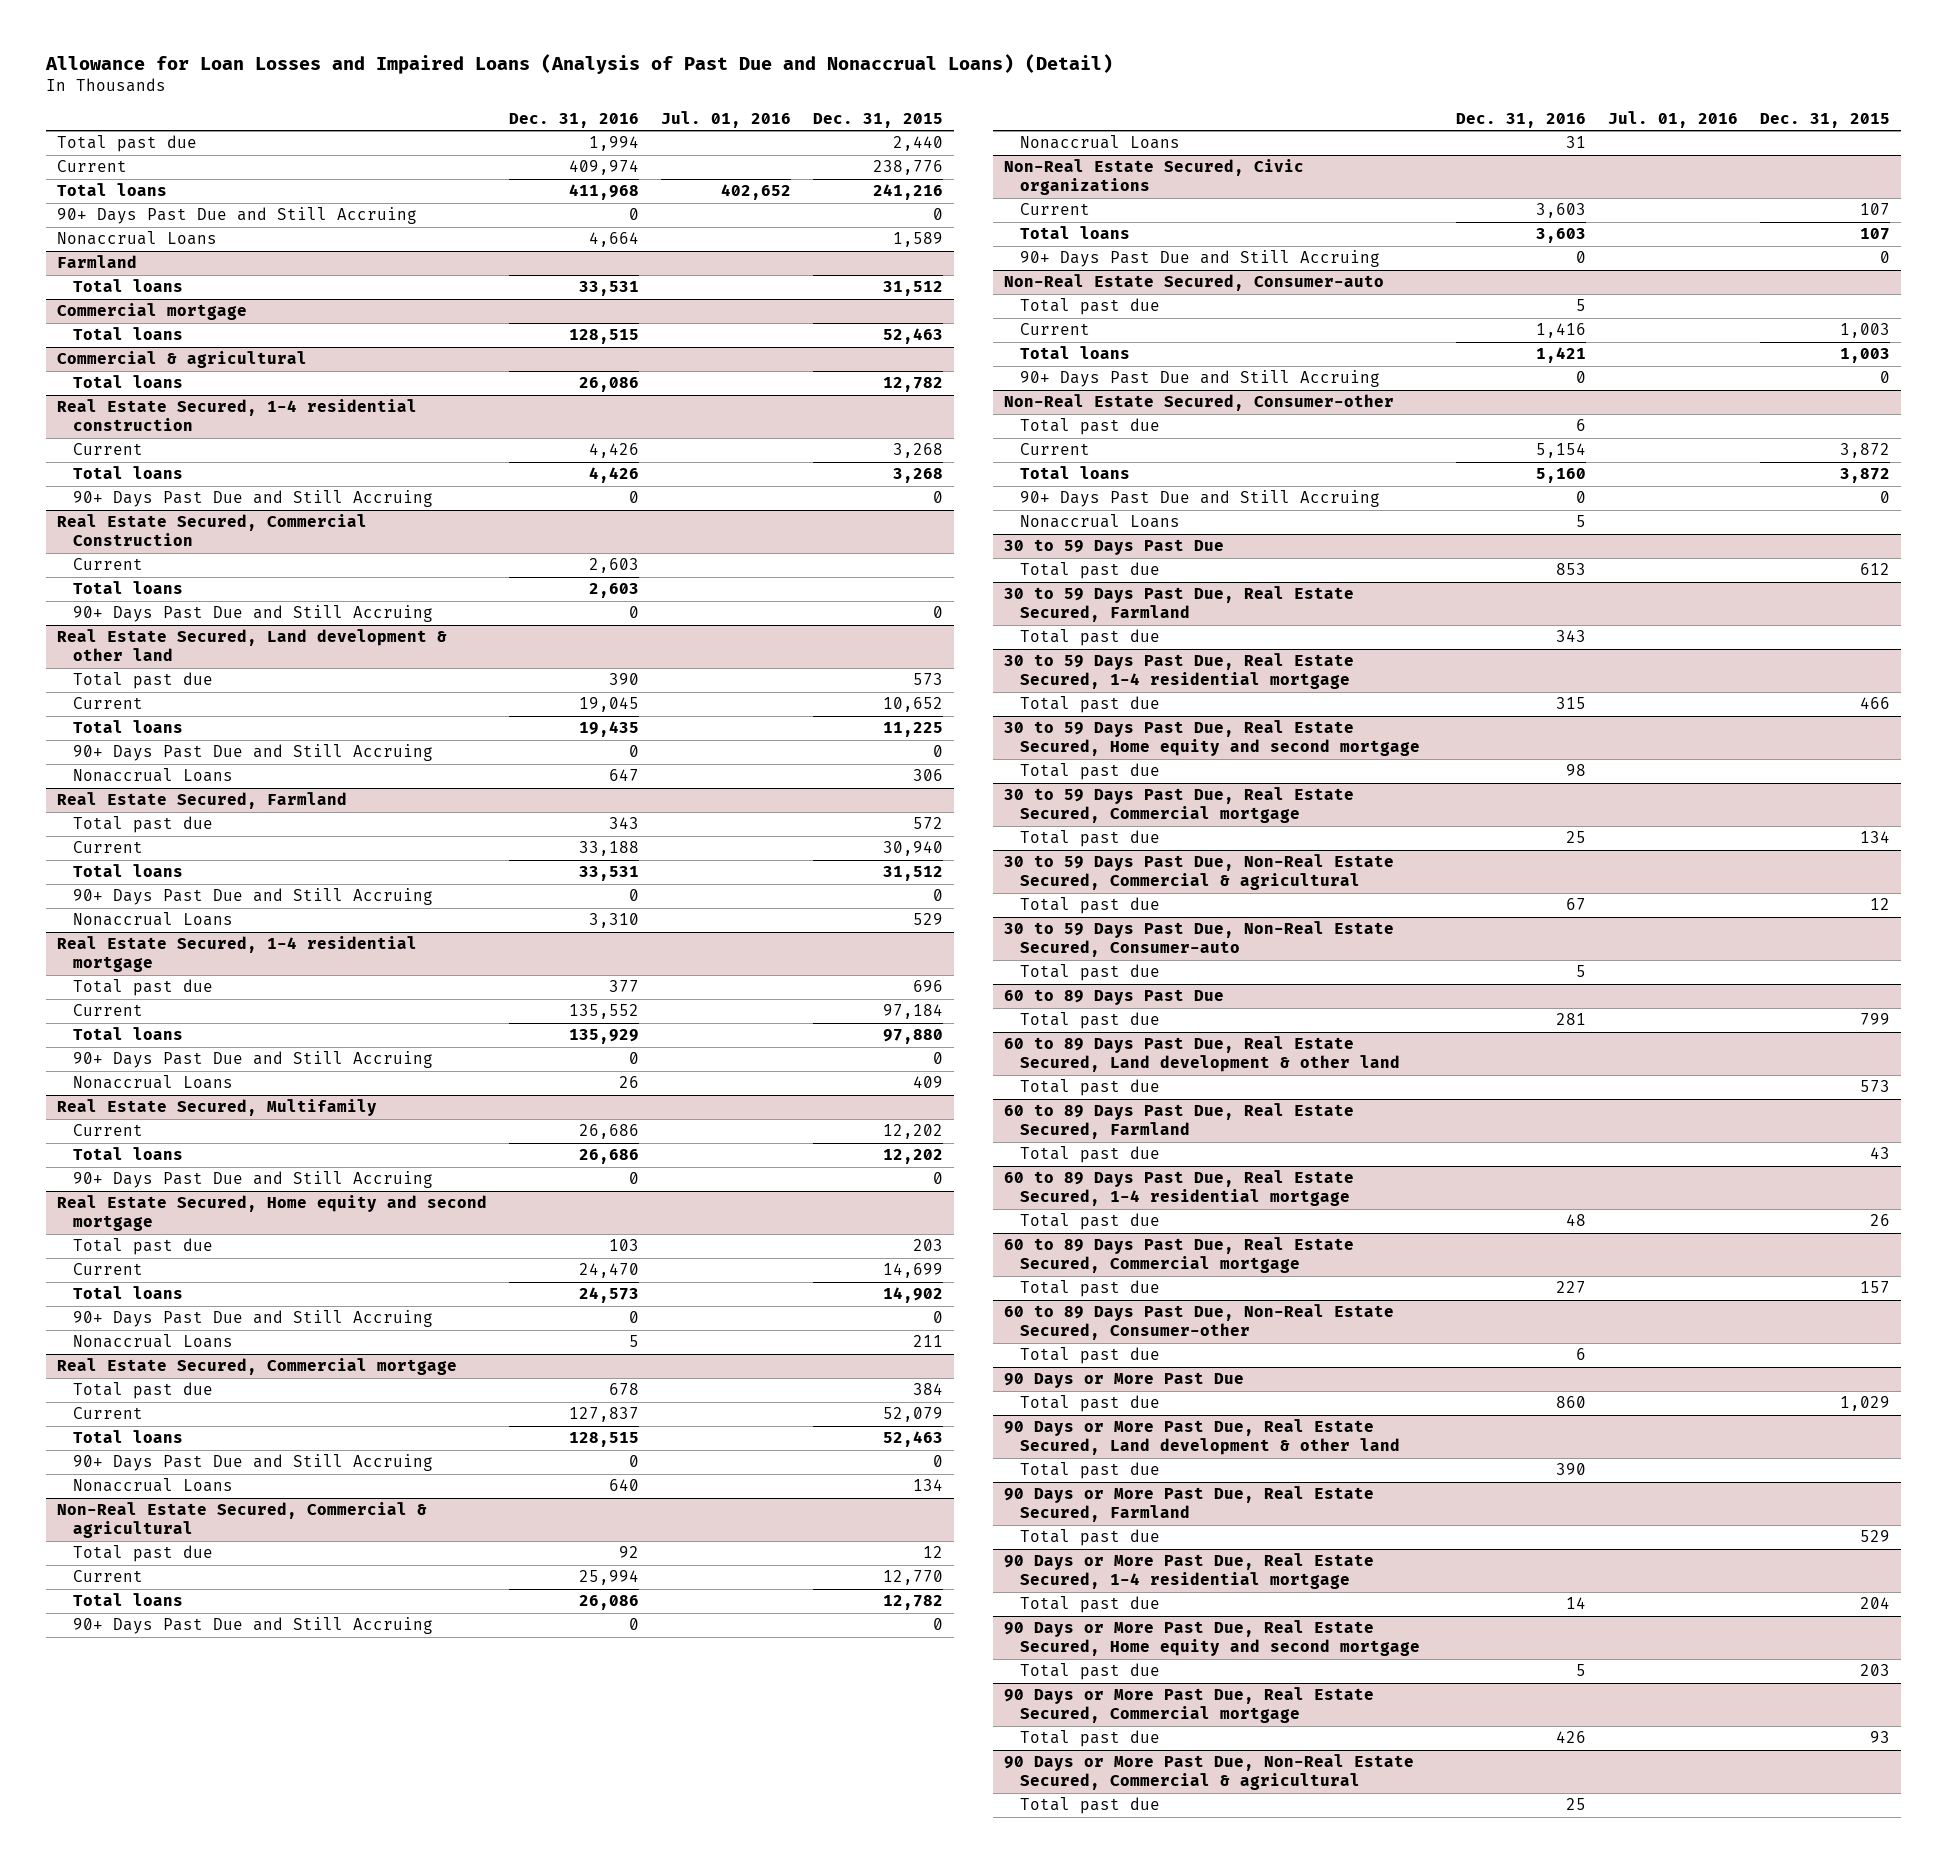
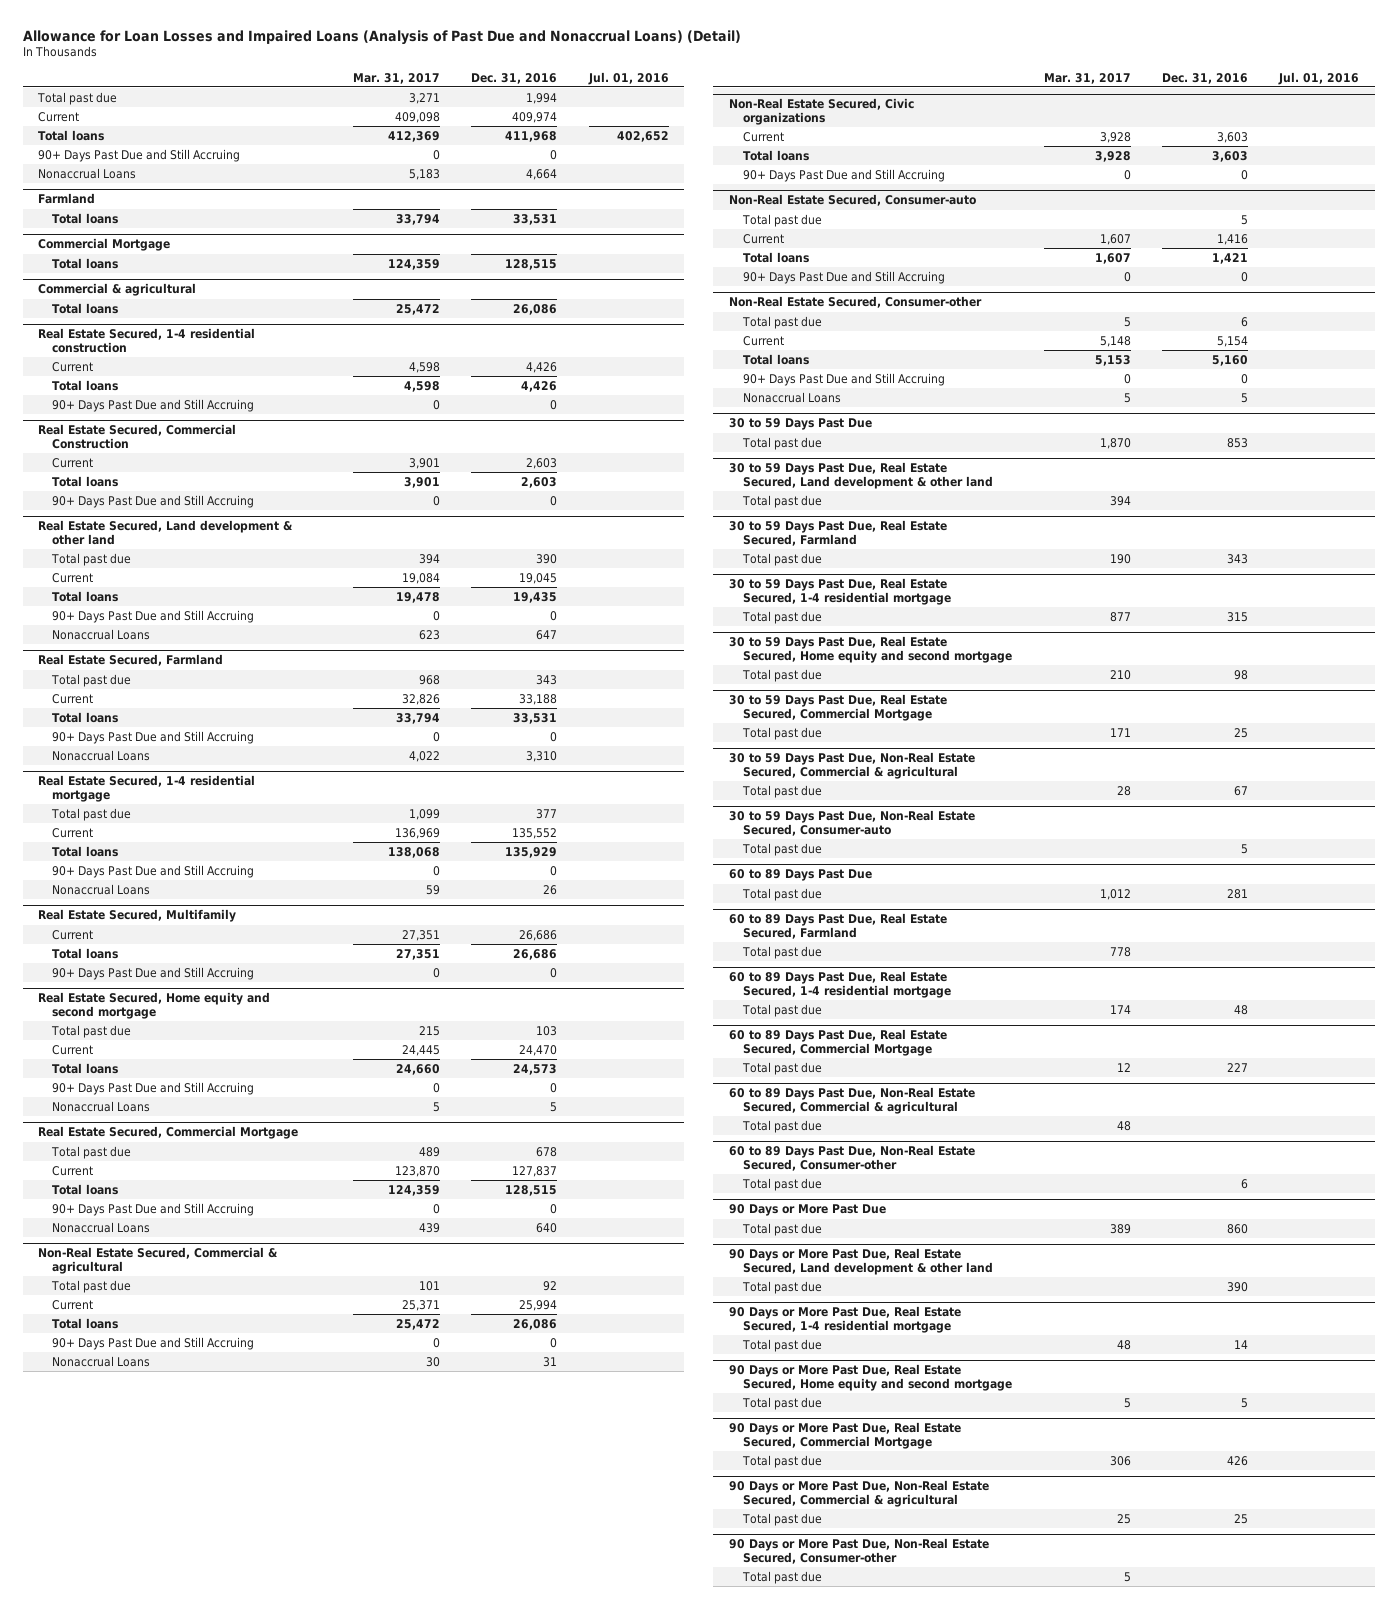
[812,113,943,129] Dec. 31, 2015 -> none
none -> [352,72,440,84] Mar. 31, 2017
[56,303,247,321] Commercial mortgage -> [38,238,171,252] Commercial Mortgage
[56,1358,457,1376] Real Estate Secured, Commercial mortgage -> [38,1126,299,1140] Real Estate Secured, Commercial Mortgage
none -> [729,462,994,490] 30 to 59 Days Past Due, Real Estate Secured, Land development & other land
none -> [742,494,823,508] Total past due
[1003,787,1354,824] 30 to 59 Days Past Due, Real Estate Secured, Commercial mortgage -> [729,694,948,722] 30 to 59 Days Past Due, Real Estate Secured, Commercial Mortgage
[1003,1036,1401,1073] 60 to 89 Days Past Due, Real Estate Secured, Land development & other land -> none
[1020,1079,1161,1097] Total past due -> none
[1003,1237,1354,1274] 60 to 89 Days Past Due, Real Estate Secured, Commercial mortgage -> [729,1029,948,1057] 60 to 89 Days Past Due, Real Estate Secured, Commercial Mortgage
none -> [729,1087,976,1115] 60 to 89 Days Past Due, Non-Real Estate Secured, Commercial & agricultural
none -> [742,1119,823,1133] Total past due
[1003,1486,1374,1523] 90 Days or More Past Due, Real Estate Secured, Farmland -> none
[1020,1529,1161,1547] Total past due -> none
[1003,1687,1374,1724] 90 Days or More Past Due, Real Estate Secured, Commercial mortgage -> [729,1422,962,1450] 90 Days or More Past Due, Real Estate Secured, Commercial Mortgage
none -> [729,1538,990,1565] 90 Days or More Past Due, Non-Real Estate Secured, Consumer-other
none -> [742,1570,823,1584] Total past due

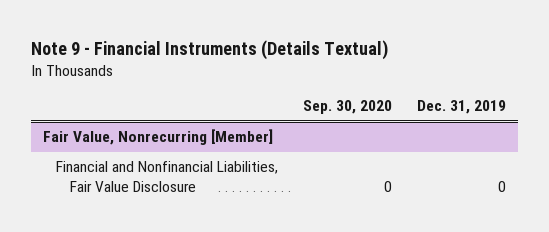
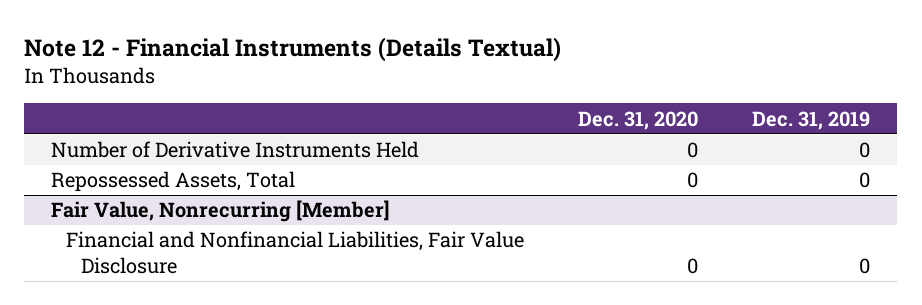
[30,39,388,60] Note 9 - Financial Instruments (Details Textual) -> [24,36,562,62] Note 12 - Financial Instruments (Details Textual)
[302,100,392,115] Sep. 30, 2020 -> none
none -> [578,110,699,130] Dec. 31, 2020
none -> [51,141,420,159] Number of Derivative Instruments Held
none -> [51,171,296,193] Repossessed Assets, Total

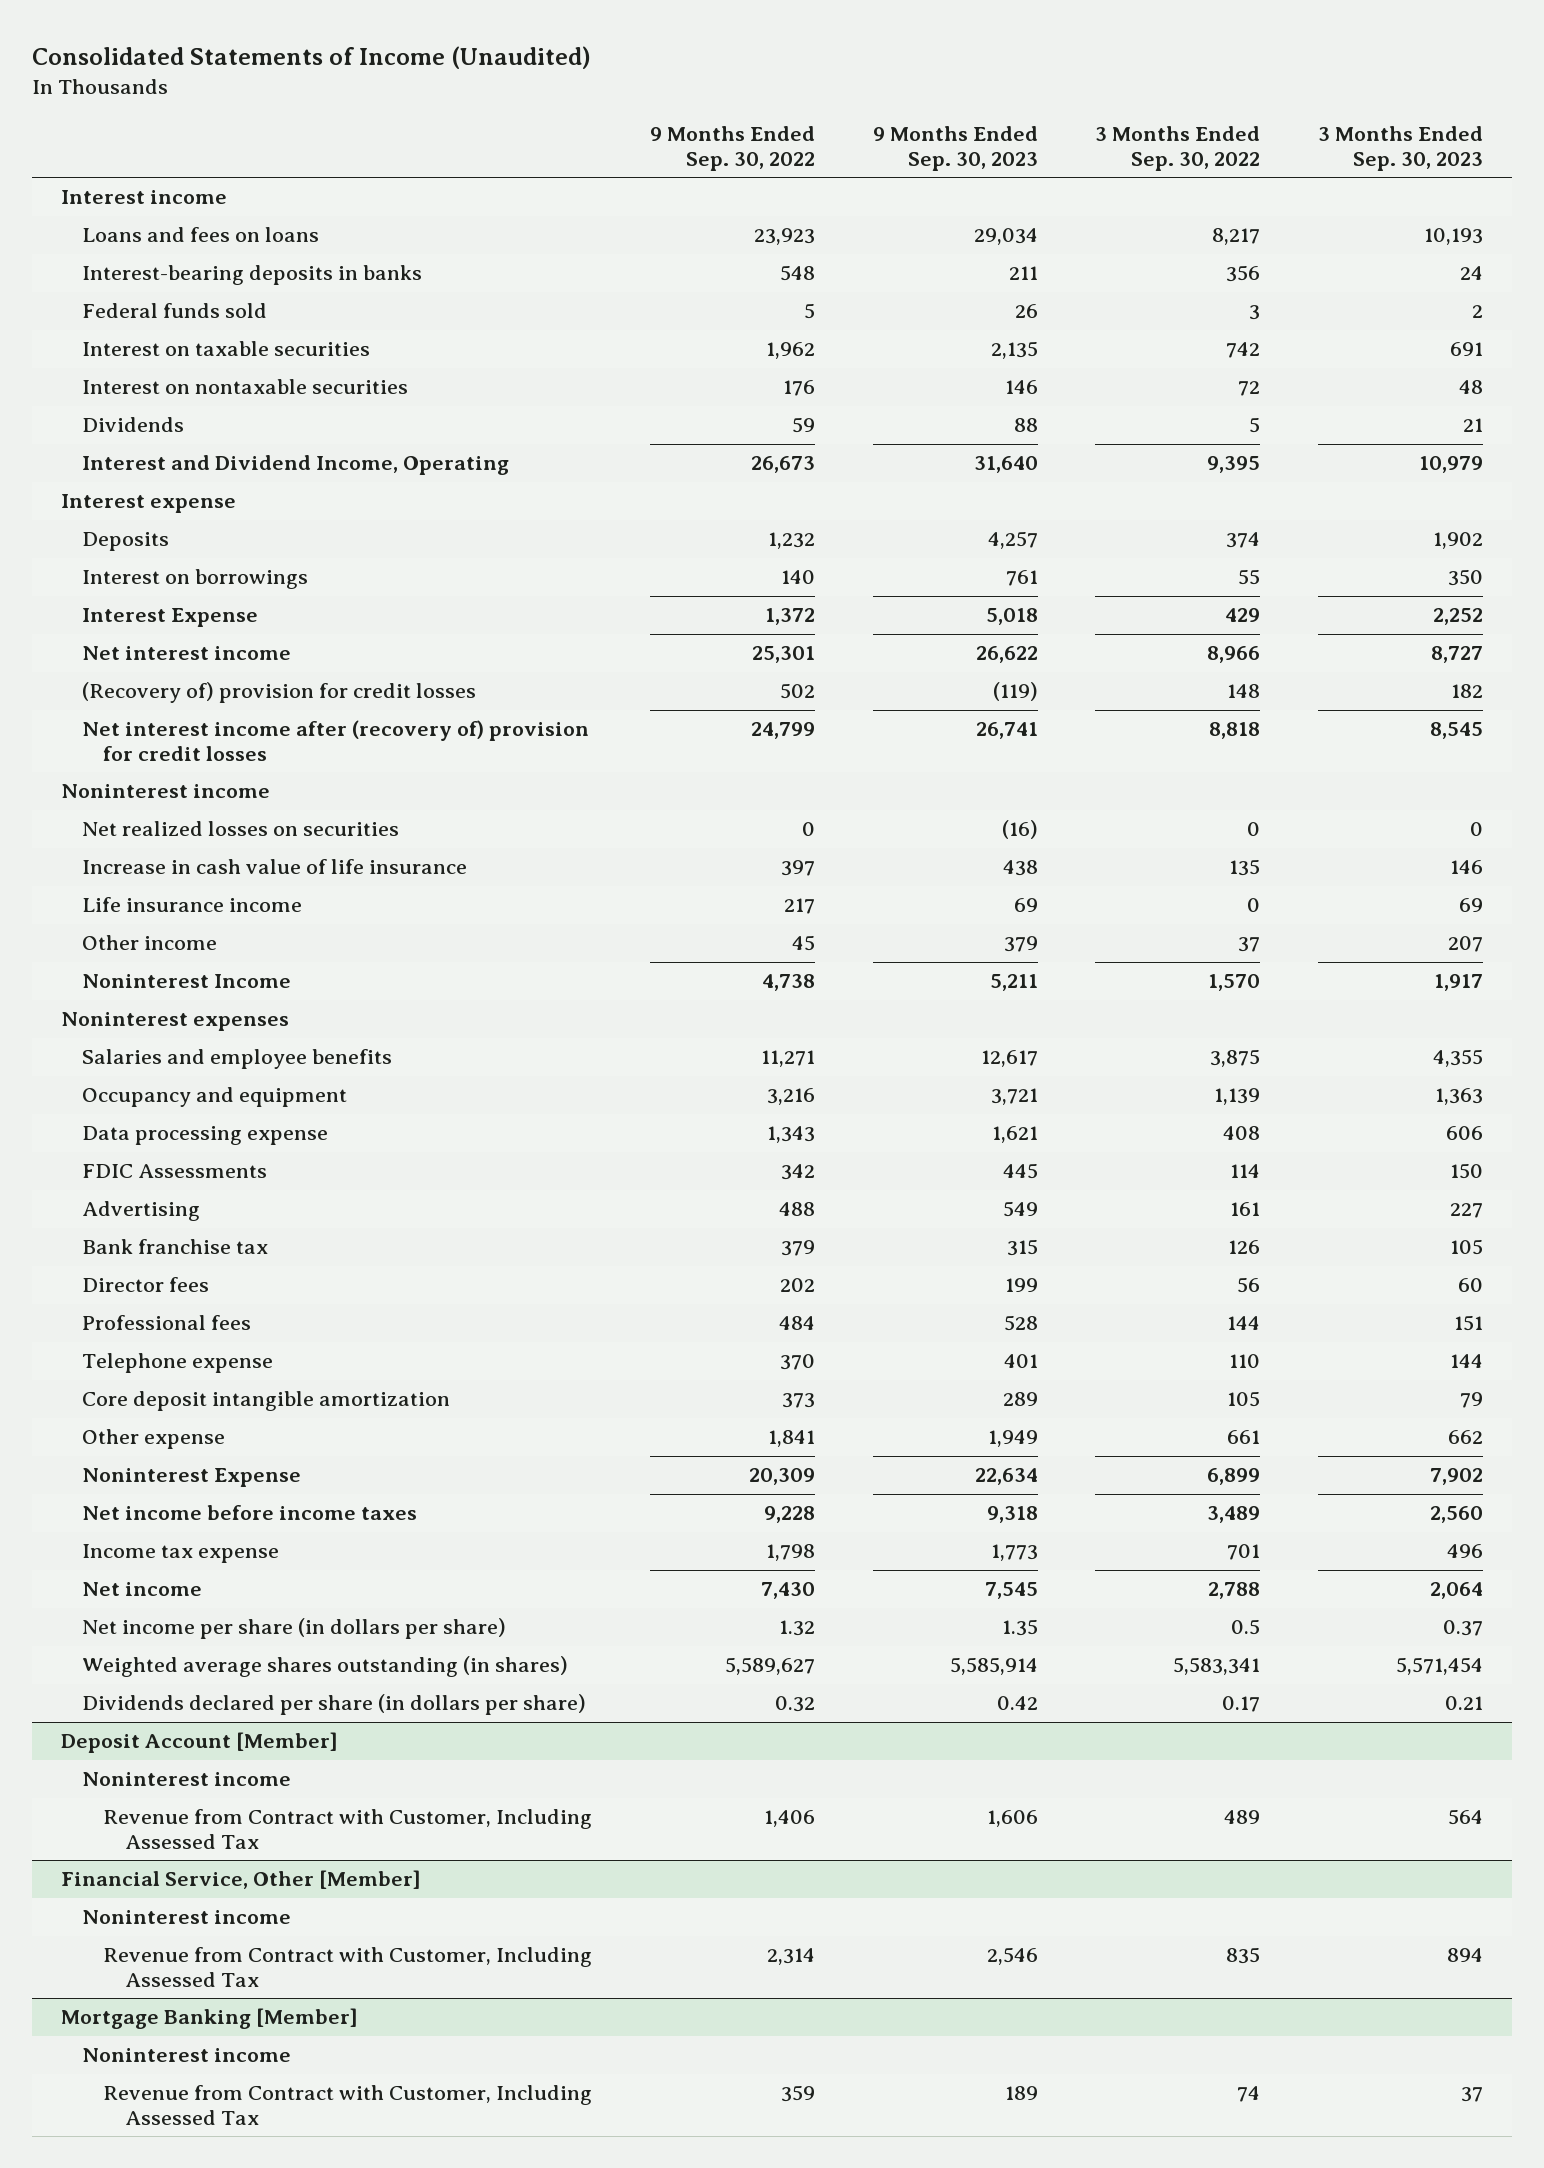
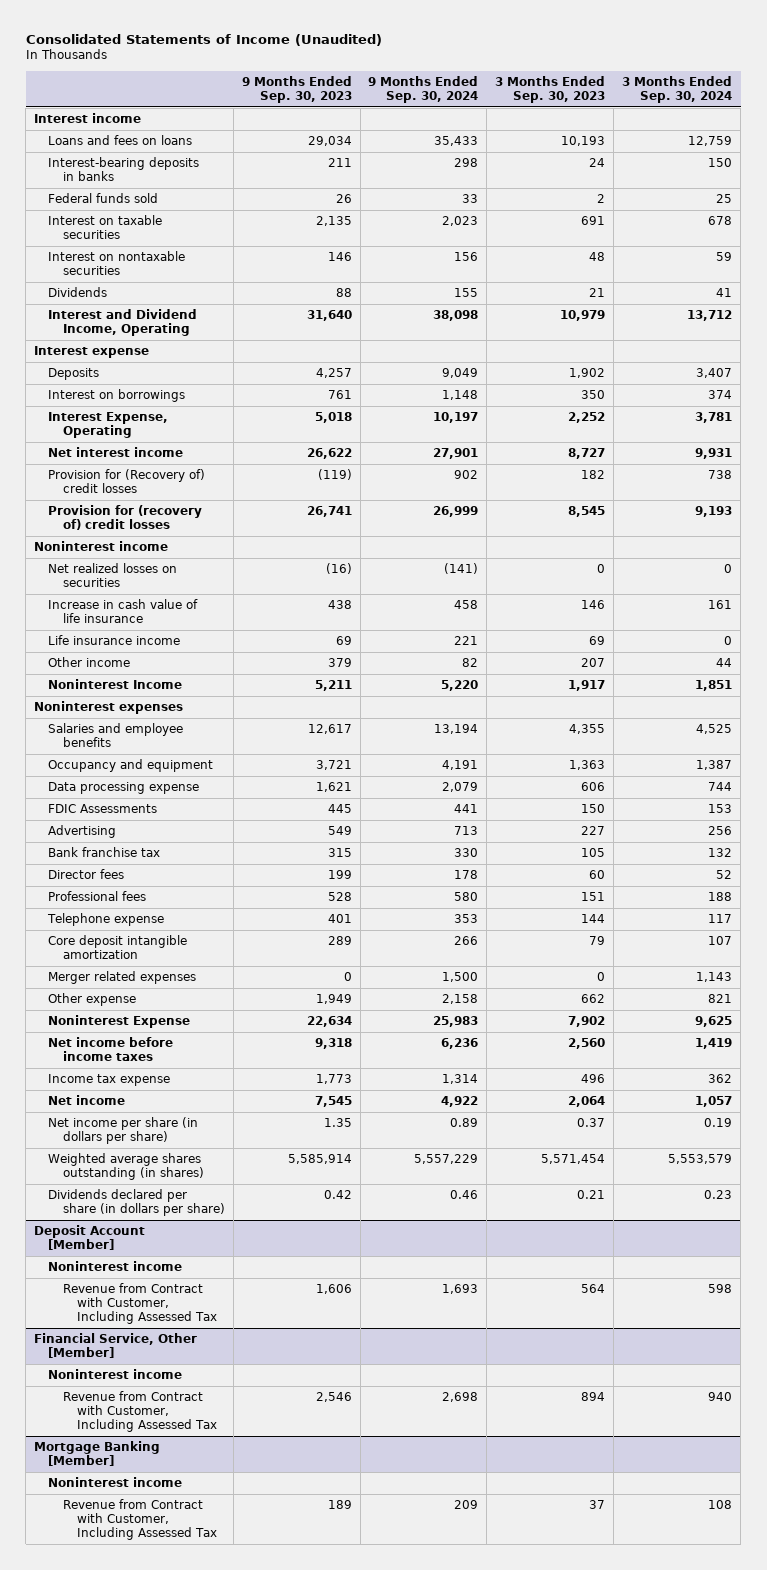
[649,126,815,171] 9 Months Ended Sep. 30, 2022 -> none
[1095,126,1261,171] 3 Months Ended Sep. 30, 2022 -> none
none -> [368,76,479,103] 9 Months Ended Sep. 30, 2024
none -> [622,76,733,103] 3 Months Ended Sep. 30, 2024
[82,608,259,628] Interest Expense -> [48,412,169,439] Interest Expense, Operating
[82,682,477,704] (Recovery of) provision for credit losses -> [48,469,206,494] Provision for (Recovery of) credit losses
[82,720,590,761] Net interest income after (recovery of) provision for credit losses -> [48,505,203,531] Provision for (recovery of) credit losses
none -> [48,971,197,985] Merger related expenses

